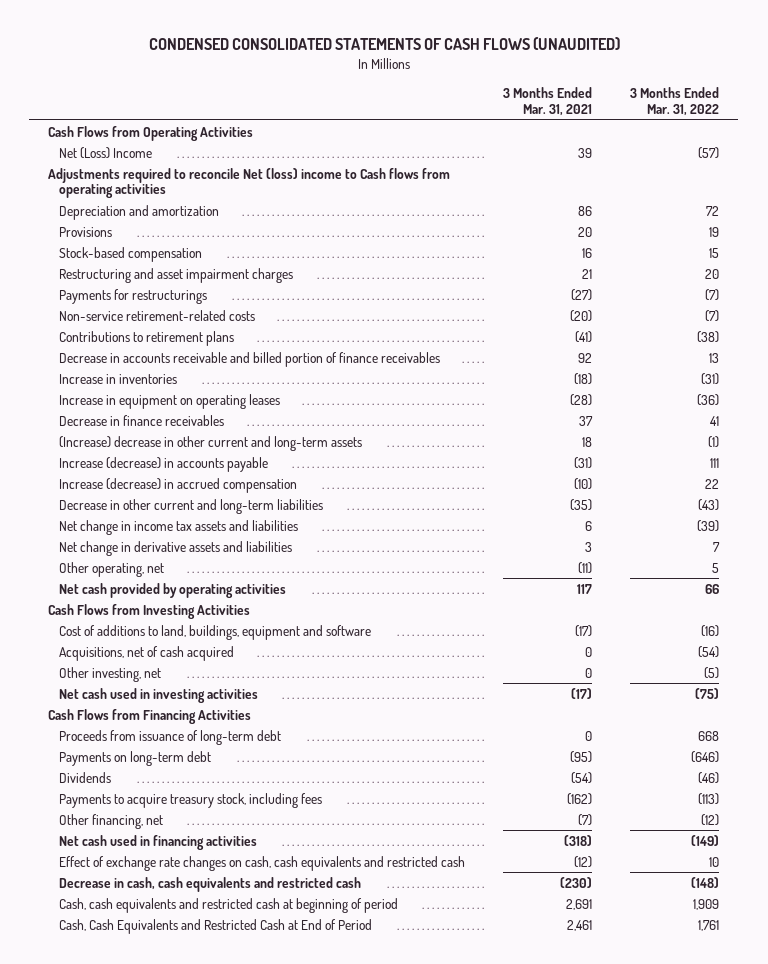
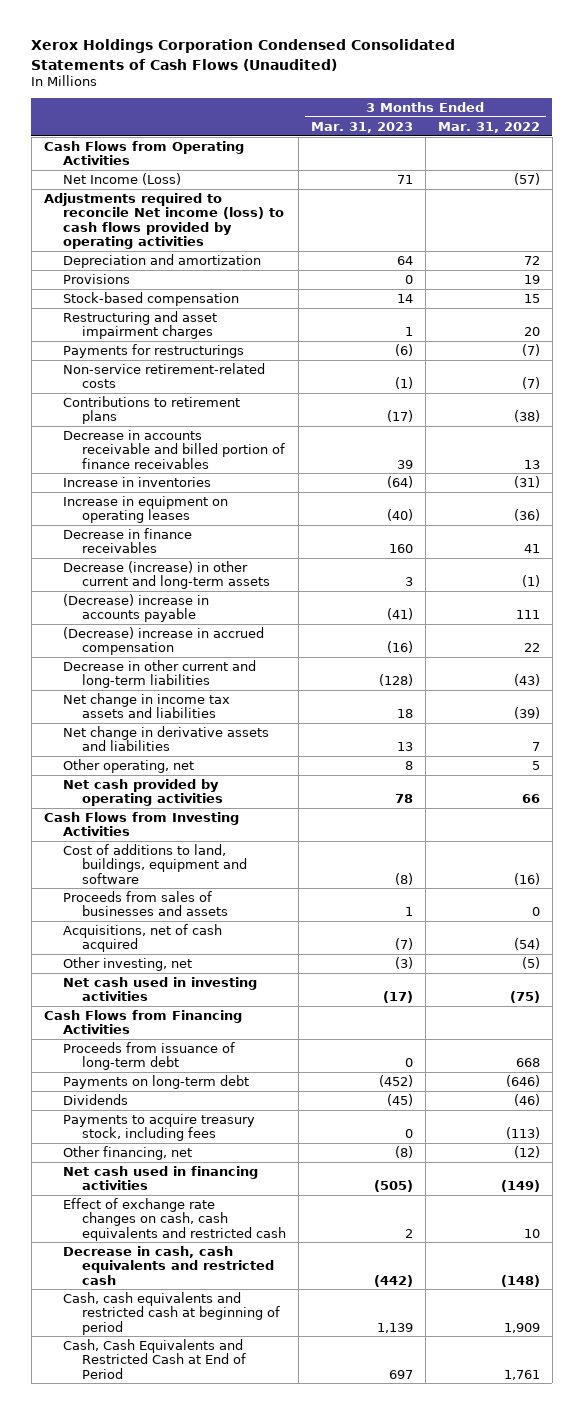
[148,37,620,51] CONDENSED CONSOLIDATED STATEMENTS OF CASH FLOWS (UNAUDITED) -> [31,39,456,71] Xerox Holdings Corporation Condensed Consolidated Statements of Cash Flows (Unaudited)
[503,87,593,117] 3 Months Ended Mar. 31, 2021 -> none
none -> [310,121,413,133] Mar. 31, 2023
[59,146,153,159] Net (Loss) Income -> [62,172,181,185] Net Income (Loss)
[48,167,451,199] Adjustments required to reconcile Net (loss) income to Cash flows from operating activities -> [43,192,284,250] Adjustments required to reconcile Net income (loss) to cash flows provided by operating activities
[59,435,363,451] (Increase) decrease in other current and long-term assets -> [62,560,271,590] Decrease (increase) in other current and long-term assets
[59,456,269,472] Increase (decrease) in accounts payable -> [62,593,209,623] (Decrease) increase in accounts payable
[59,477,298,493] Increase (decrease) in accrued compensation -> [62,626,264,656] (Decrease) increase in accrued compensation
none -> [62,890,229,917] Proceeds from sales of businesses and assets

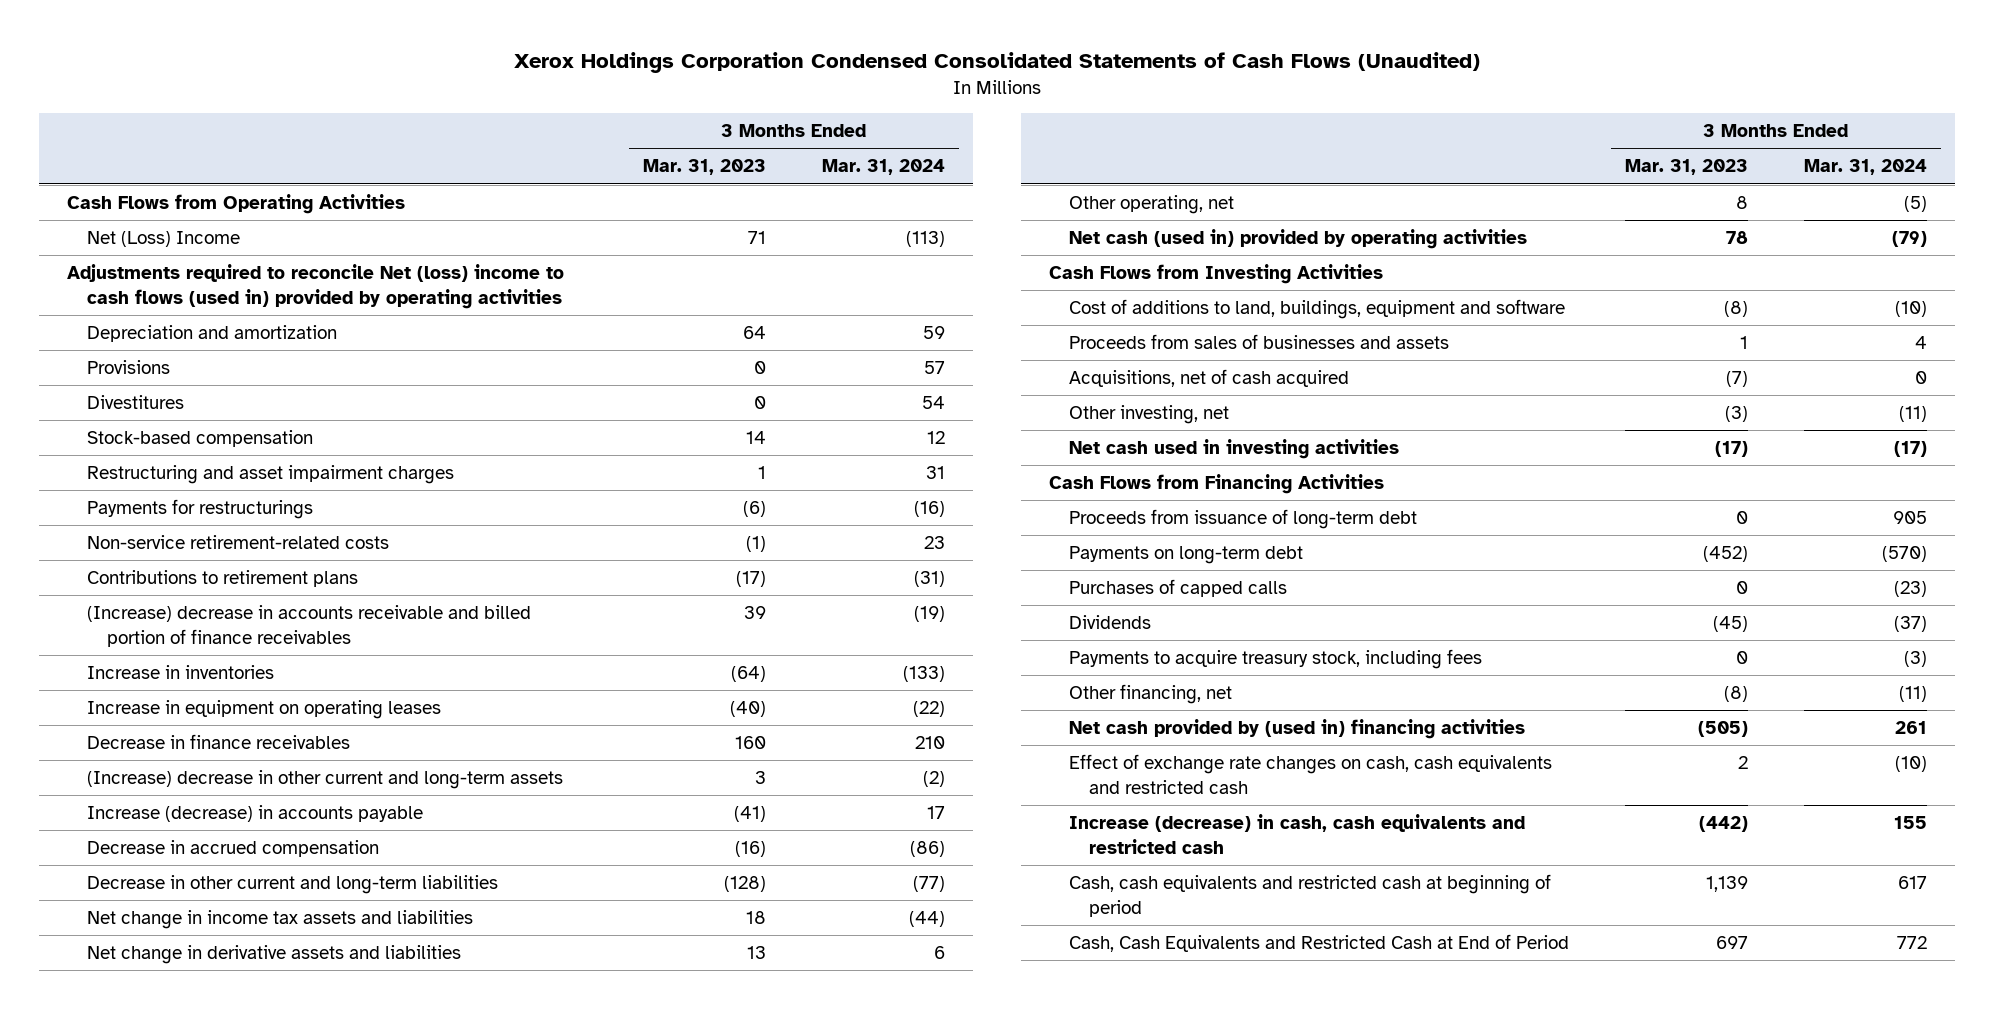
[437,121,540,133] Mar. 31, 2022 -> none
none -> [822,159,946,176] Mar. 31, 2024
[62,172,181,185] Net Income (Loss) -> [86,231,240,248] Net (Loss) Income
[43,192,284,250] Adjustments required to reconcile Net income (loss) to cash flows provided by operating activities -> [66,264,564,309] Adjustments required to reconcile Net (loss) income to cash flows (used in) provided by operating activities
none -> [86,395,184,410] Divestitures
[62,429,286,469] Decrease in accounts receivable and billed portion of finance receivables -> [86,605,531,647] (Increase) decrease in accounts receivable and billed portion of finance receivables
[62,560,271,590] Decrease (increase) in other current and long-term assets -> [86,770,563,790] (Increase) decrease in other current and long-term assets
[62,593,209,623] (Decrease) increase in accounts payable -> [86,805,423,823] Increase (decrease) in accounts payable
[62,626,264,656] (Decrease) increase in accrued compensation -> [86,840,379,858] Decrease in accrued compensation
[62,778,224,807] Net cash provided by operating activities -> [1068,229,1527,250] Net cash (used in) provided by operating activities
none -> [1068,579,1287,598] Purchases of capped calls
[62,1165,258,1191] Net cash used in financing activities -> [1068,719,1525,740] Net cash provided by (used in) financing activities
[62,1245,275,1285] Decrease in cash, cash equivalents and restricted cash -> [1068,814,1525,854] Increase (decrease) in cash, cash equivalents and restricted cash

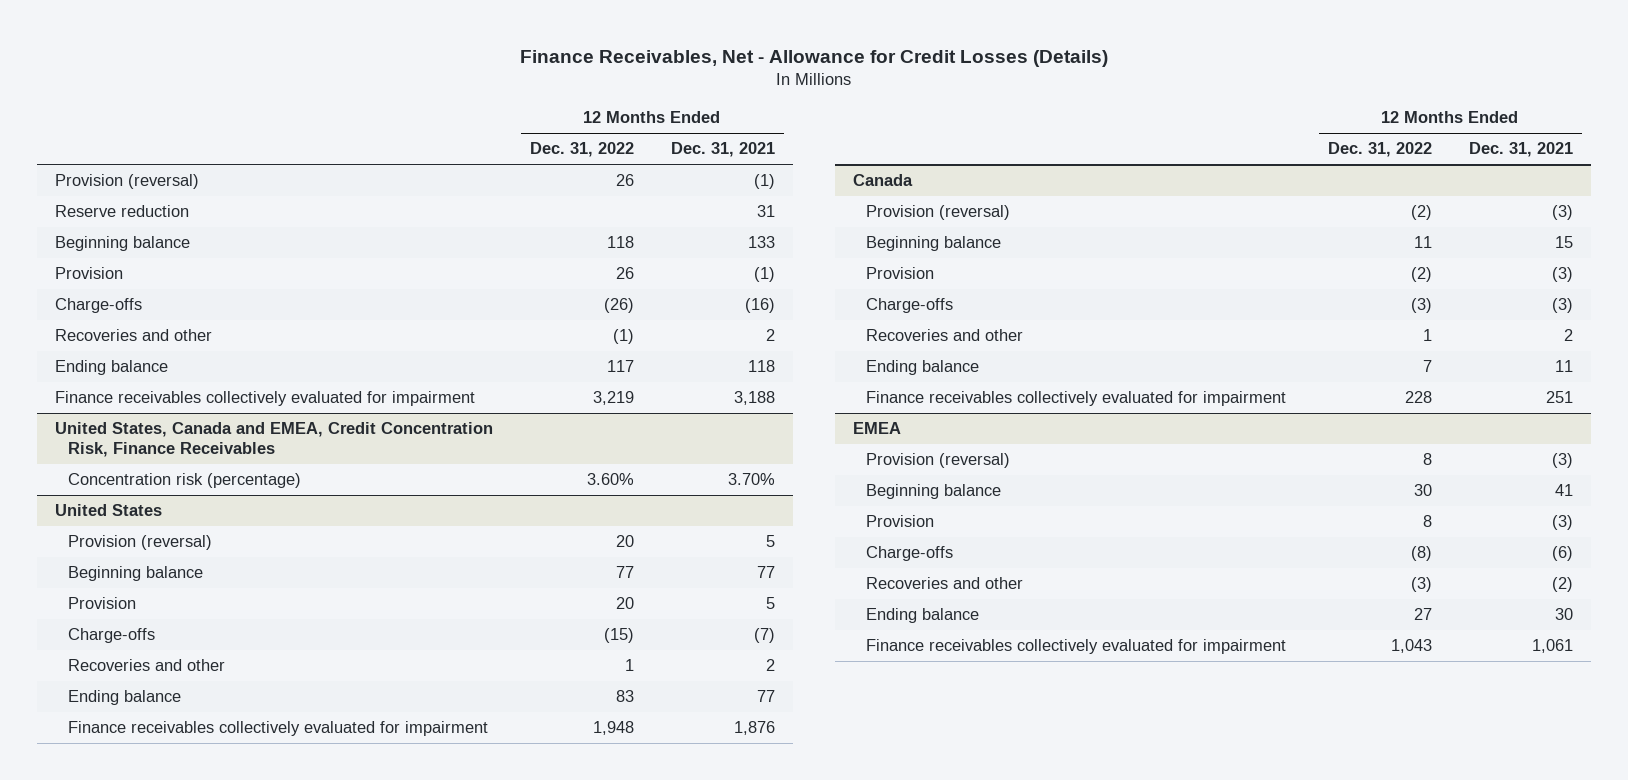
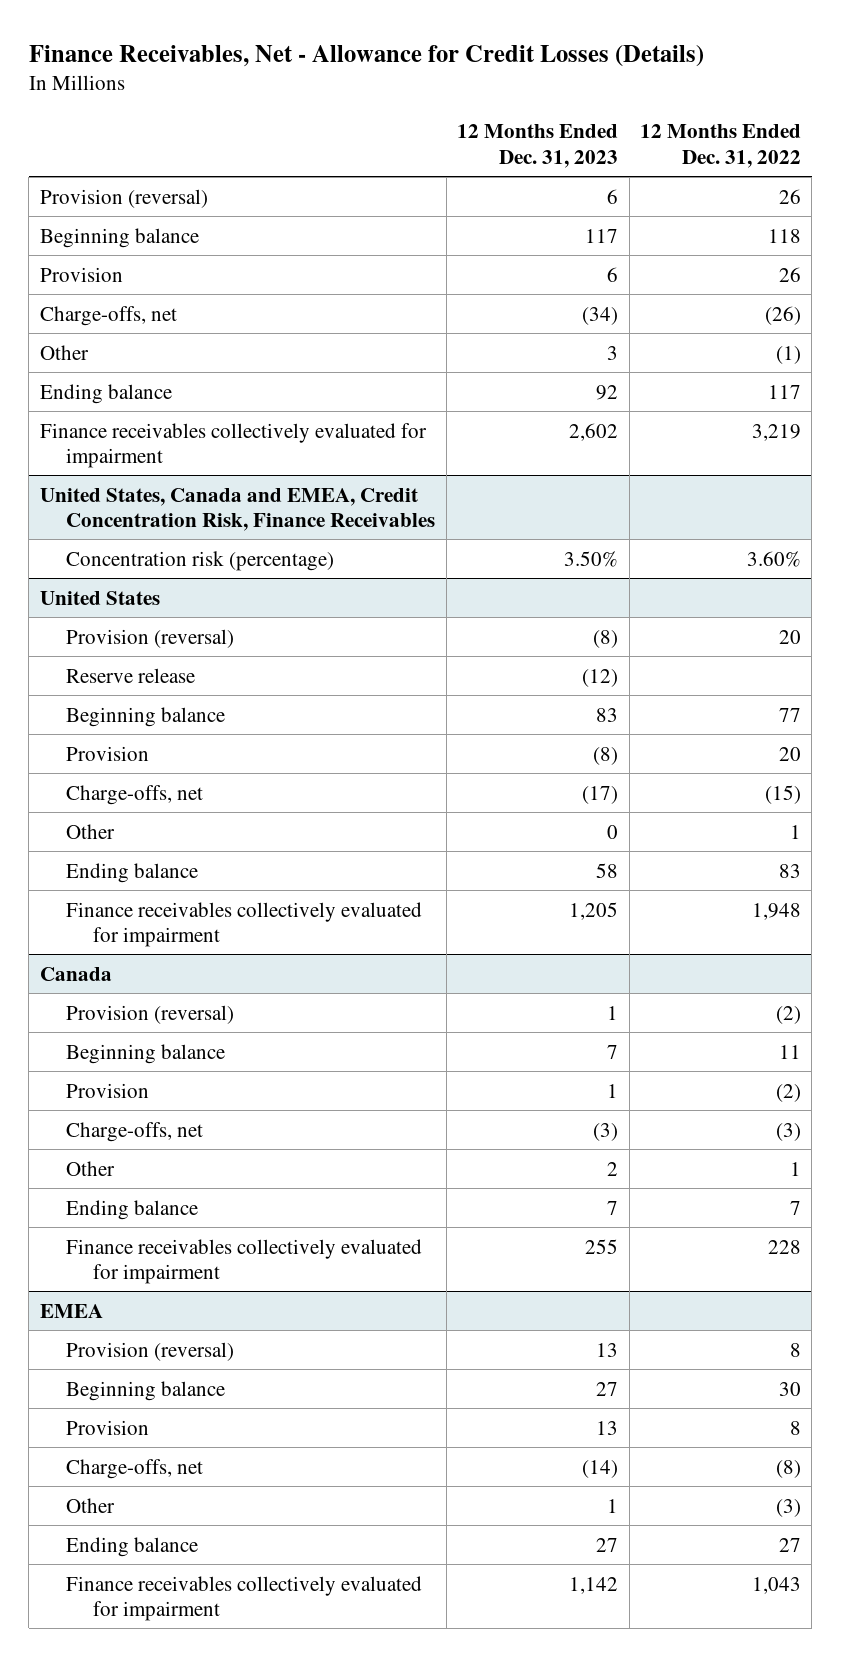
[670,142,775,158] Dec. 31, 2021 -> none
none -> [457,124,619,168] 12 Months Ended Dec. 31, 2023
[55,205,190,218] Reserve reduction -> none
[55,329,213,342] Recoveries and other -> none
[55,298,143,314] Charge-offs -> [39,305,177,326] Charge-offs, net
none -> [39,344,89,360] Other
none -> [66,667,196,683] Reserve release
[68,659,226,672] Recoveries and other -> none
[68,628,156,644] Charge-offs -> [66,784,204,805] Charge-offs, net
none -> [66,823,116,839] Other
[866,329,1024,342] Recoveries and other -> none
[866,298,954,314] Charge-offs -> [66,1121,204,1142] Charge-offs, net
none -> [66,1160,116,1176] Other
[866,577,1024,590] Recoveries and other -> none
[866,546,954,562] Charge-offs -> [66,1458,204,1479] Charge-offs, net
none -> [66,1497,116,1513] Other

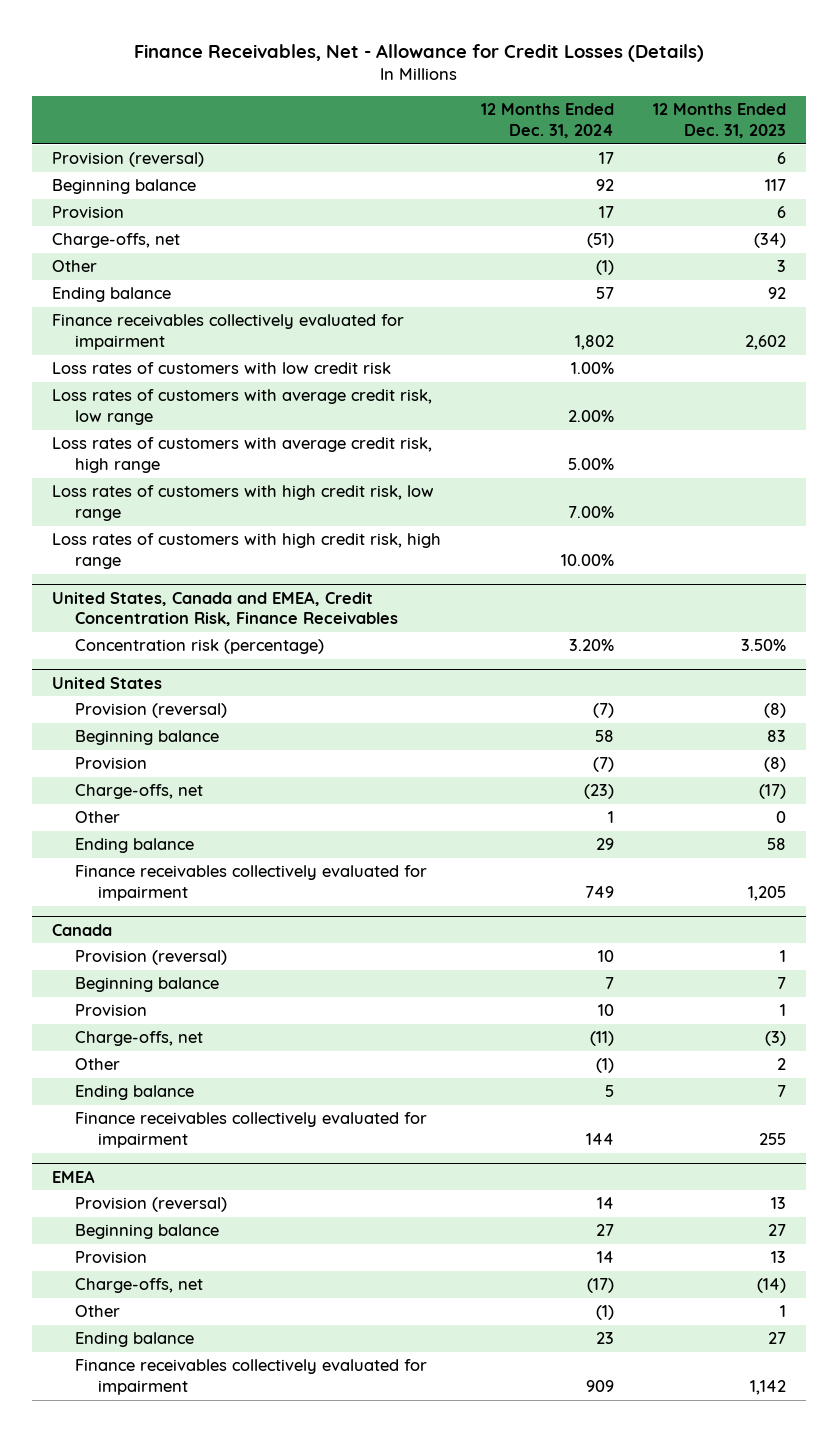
[639,124,801,168] 12 Months Ended Dec. 31, 2022 -> none
none -> [480,103,614,138] 12 Months Ended Dec. 31, 2024
none -> [52,362,392,375] Loss rates of customers with low credit risk
none -> [52,389,433,425] Loss rates of customers with average credit risk, low range
none -> [52,437,433,473] Loss rates of customers with average credit risk, high range
none -> [52,485,435,521] Loss rates of customers with high credit risk, low range
none -> [52,533,442,569] Loss rates of customers with high credit risk, high range
[66,667,196,683] Reserve release -> none

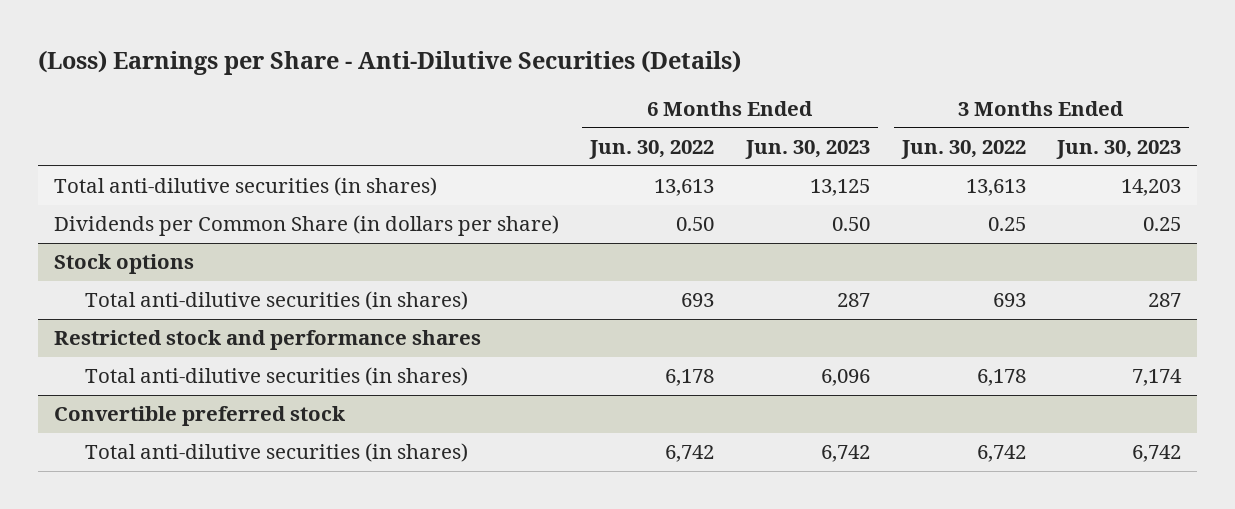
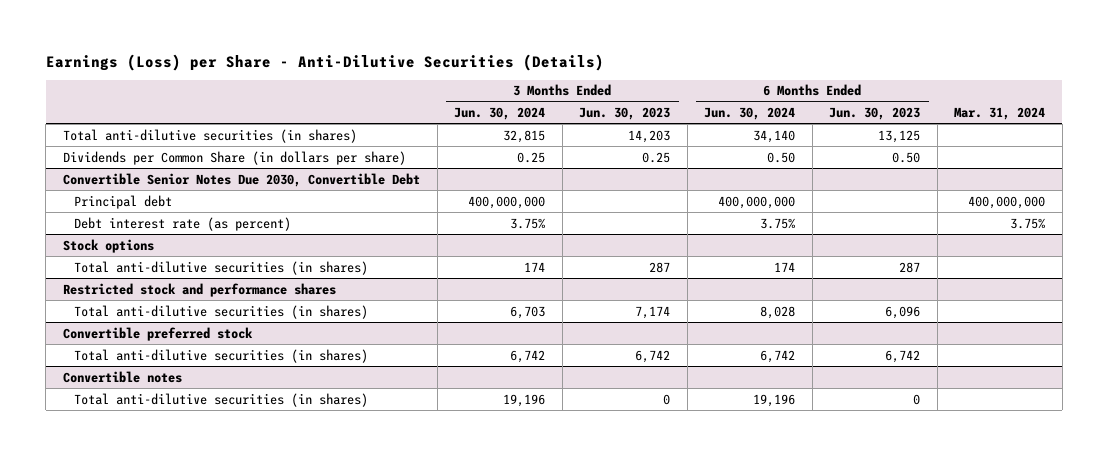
[37,50,741,76] (Loss) Earnings per Share - Anti-Dilutive Securities (Details) -> [45,53,604,71] Earnings (Loss) per Share - Anti-Dilutive Securities (Details)
[589,139,715,159] Jun. 30, 2022 -> none
[900,139,1026,159] Jun. 30, 2022 -> none
none -> [454,107,546,121] Jun. 30, 2024
none -> [704,107,796,121] Jun. 30, 2024
none -> [954,107,1046,121] Mar. 31, 2024
none -> [62,172,420,187] Convertible Senior Notes Due 2030, Convertible Debt
none -> [73,194,172,209] Principal debt
none -> [73,216,291,231] Debt interest rate (as percent)
none -> [62,370,182,383] Convertible notes
none -> [73,392,368,407] Total anti-dilutive securities (in shares)

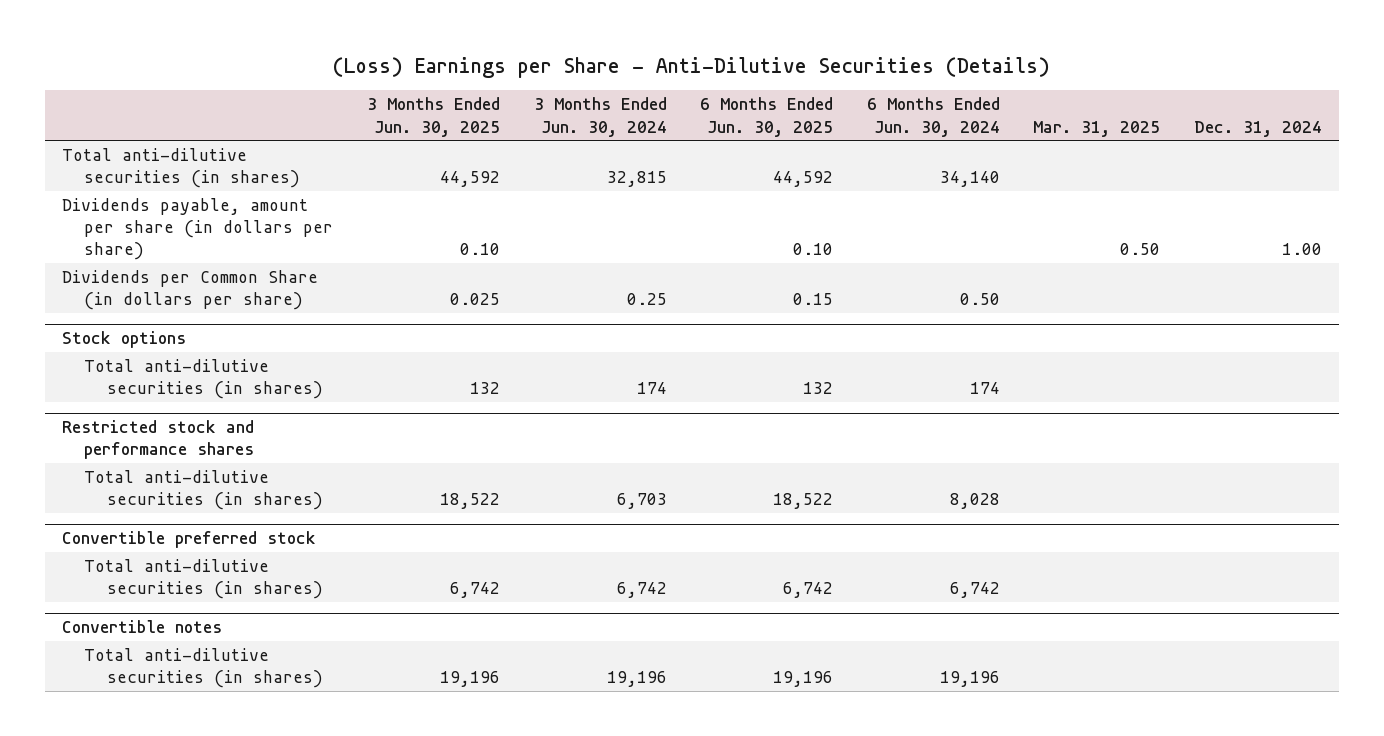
[45,53,604,71] Earnings (Loss) per Share - Anti-Dilutive Securities (Details) -> [332,56,1050,78] (Loss) Earnings per Share - Anti-Dilutive Securities (Details)
[579,107,671,121] Jun. 30, 2023 -> none
[829,107,921,121] Jun. 30, 2023 -> none
[954,107,1046,121] Mar. 31, 2024 -> none
none -> [366,97,500,137] 3 Months Ended Jun. 30, 2025
none -> [700,97,834,137] 6 Months Ended Jun. 30, 2025
none -> [1033,120,1161,137] Mar. 31, 2025
none -> [1193,120,1322,137] Dec. 31, 2024
none -> [62,197,334,261] Dividends payable, amount per share (in dollars per share)
[62,172,420,187] Convertible Senior Notes Due 2030, Convertible Debt -> none
[73,194,172,209] Principal debt -> none
[73,216,291,231] Debt interest rate (as percent) -> none

